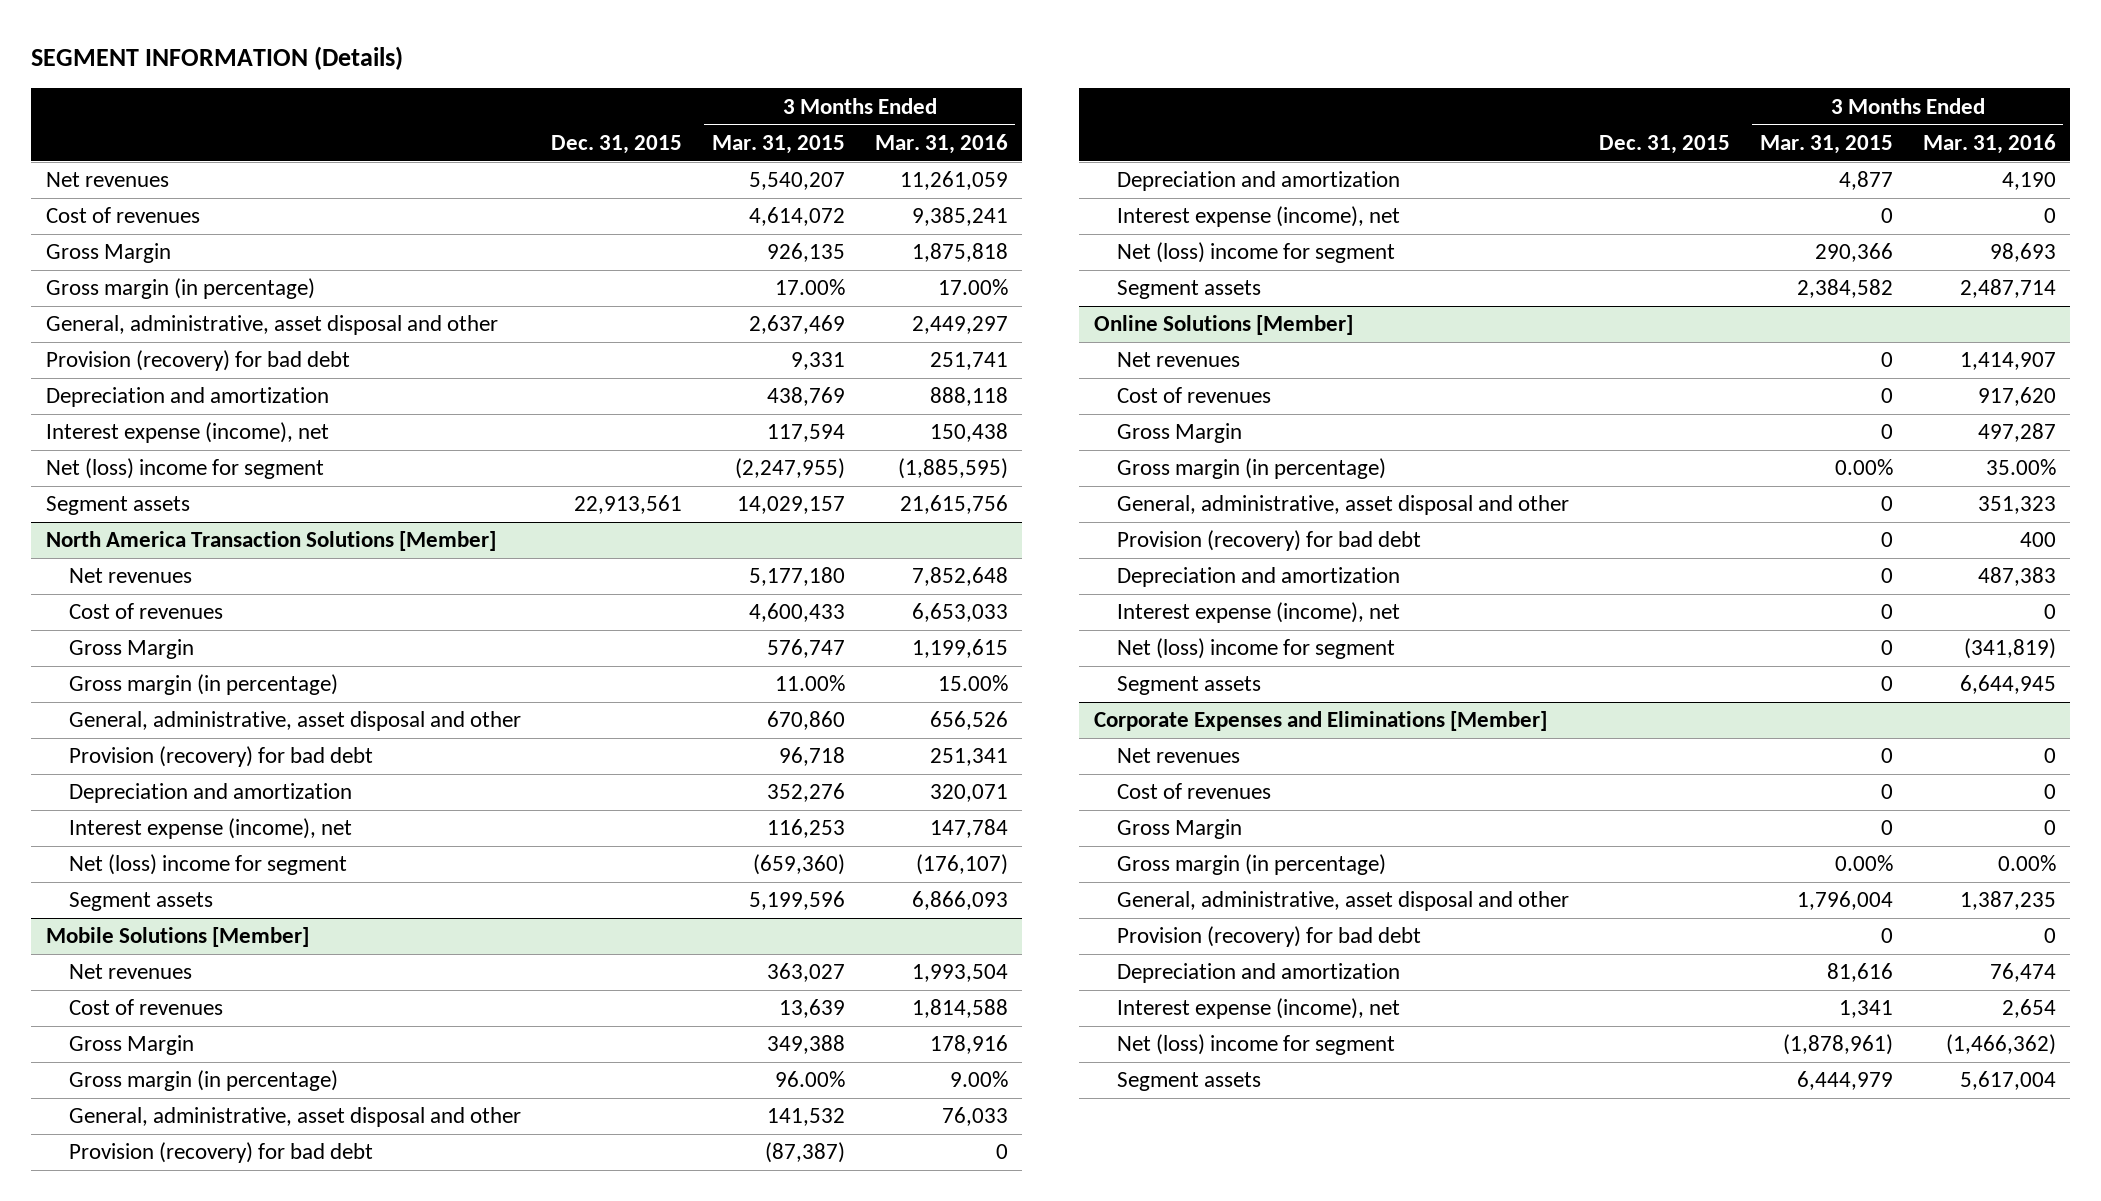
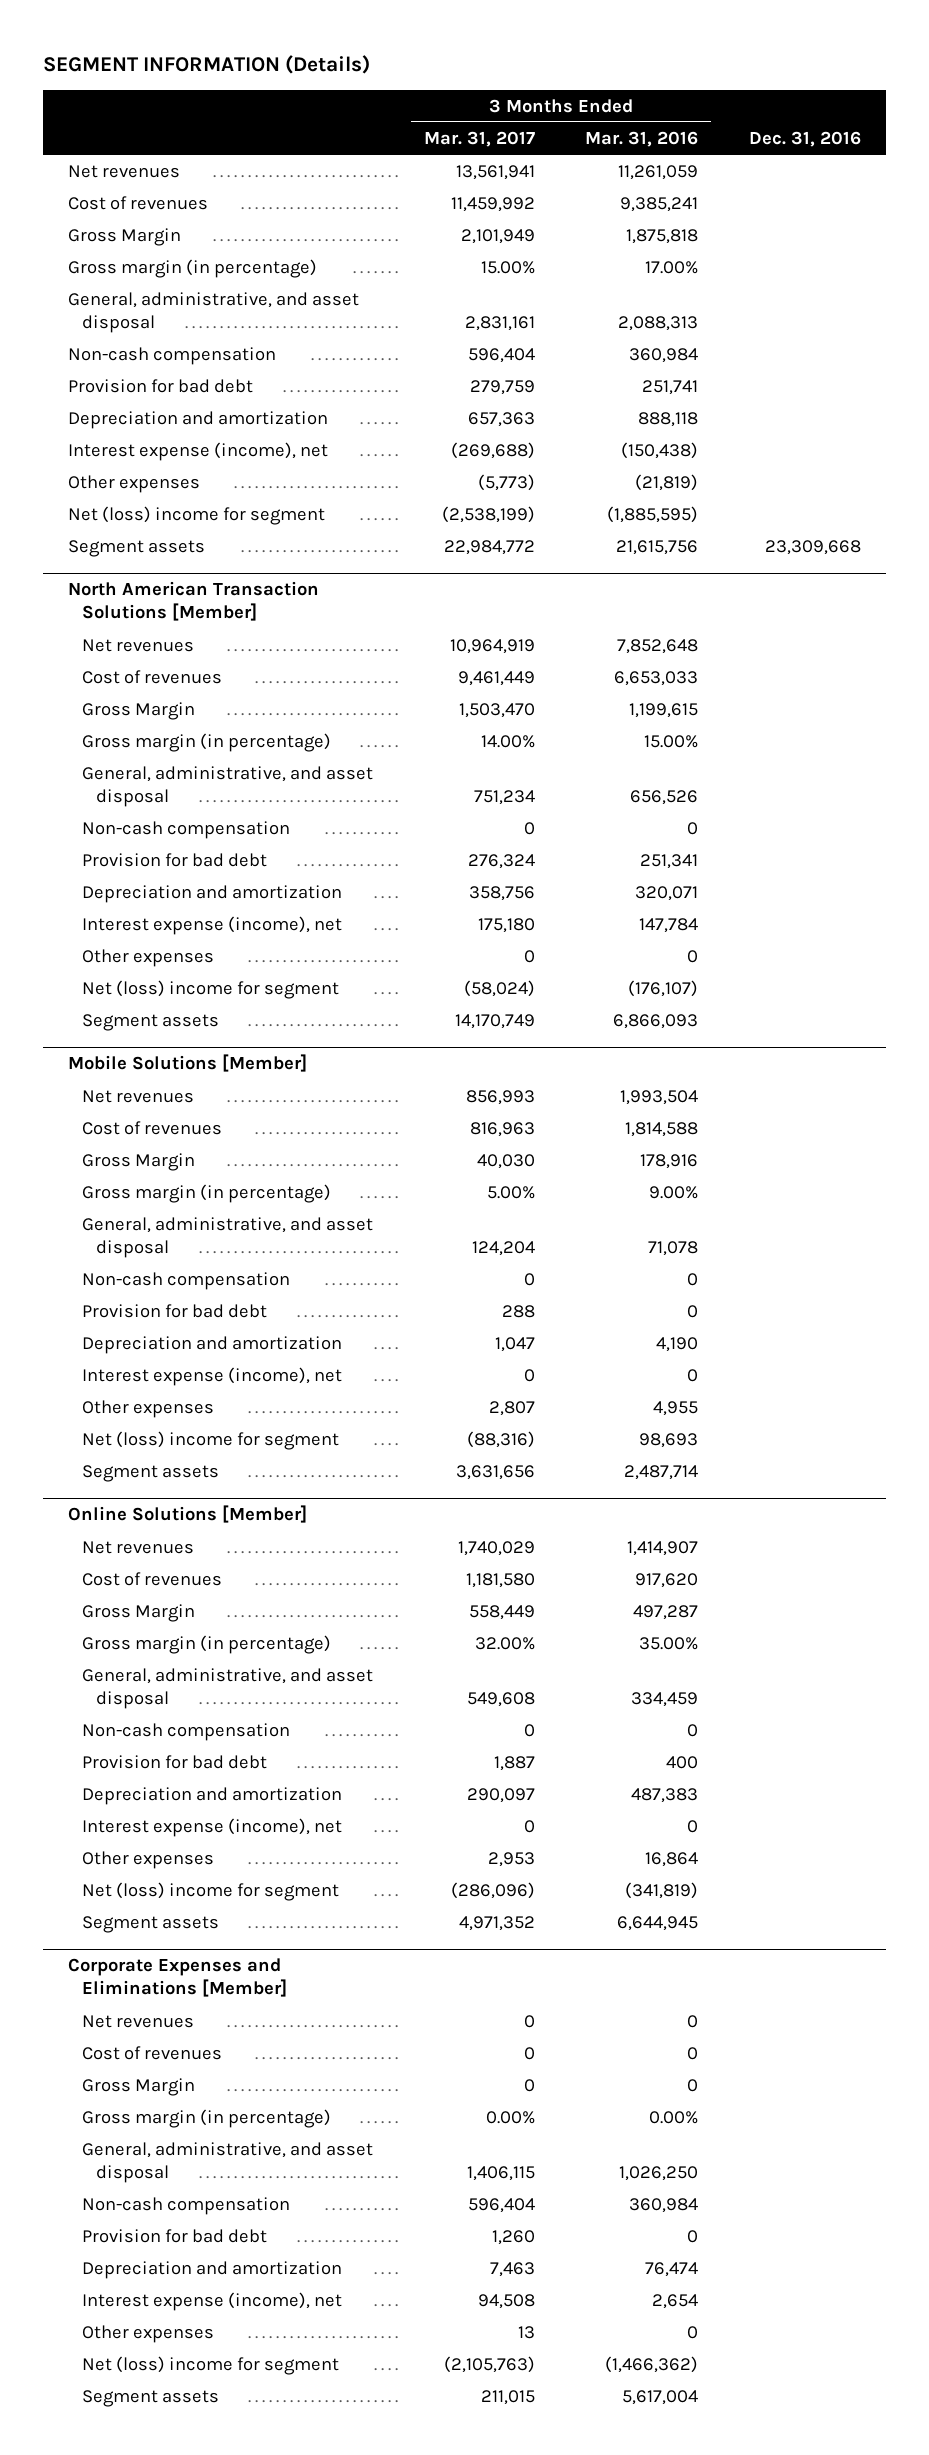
[550,135,682,155] Dec. 31, 2015 -> none
[711,135,845,155] Mar. 31, 2015 -> none
none -> [423,130,535,147] Mar. 31, 2017
none -> [749,130,862,147] Dec. 31, 2016
[45,315,498,336] General, administrative, asset disposal and other -> [68,291,360,333] General, administrative, and asset disposal
[911,316,1008,335] 2,449,297 -> [618,315,699,331] 2,088,313
none -> [68,346,277,365] Non-cash compensation
[45,350,350,372] Provision (recovery) for bad debt -> [68,378,254,393] Provision for bad debt
[929,423,1008,443] 150,438 -> [621,441,699,459] (150,438)
none -> [68,474,201,493] Other expenses
[45,531,496,552] North America Transaction Solutions [Member] -> [68,581,320,622] North American Transaction Solutions [Member]
[69,711,522,732] General, administrative, asset disposal and other -> [81,765,373,807] General, administrative, and asset disposal
none -> [81,820,290,839] Non-cash compensation
[69,746,374,768] Provision (recovery) for bad debt -> [81,852,267,867] Provision for bad debt
none -> [81,948,214,967] Other expenses
[69,1107,522,1128] General, administrative, asset disposal and other -> [81,1216,373,1258] General, administrative, and asset disposal
[941,1107,1008,1127] 76,033 -> [648,1240,699,1256] 71,078
none -> [81,1271,290,1290] Non-cash compensation
[69,1142,374,1164] Provision (recovery) for bad debt -> [81,1303,267,1318] Provision for bad debt
none -> [81,1399,214,1418] Other expenses
[1117,495,1570,516] General, administrative, asset disposal and other -> [81,1667,373,1709] General, administrative, and asset disposal
[1977,496,2056,515] 351,323 -> [631,1691,699,1707] 334,459
none -> [81,1722,290,1741] Non-cash compensation
[1117,530,1422,552] Provision (recovery) for bad debt -> [81,1754,267,1769] Provision for bad debt
none -> [81,1850,214,1869] Other expenses
[1117,891,1570,912] General, administrative, asset disposal and other -> [81,2141,373,2183] General, administrative, and asset disposal
[1959,891,2056,911] 1,387,235 -> [619,2165,699,2181] 1,026,250
none -> [81,2196,290,2215] Non-cash compensation
[1117,926,1422,948] Provision (recovery) for bad debt -> [81,2228,267,2243] Provision for bad debt
none -> [81,2324,214,2343] Other expenses

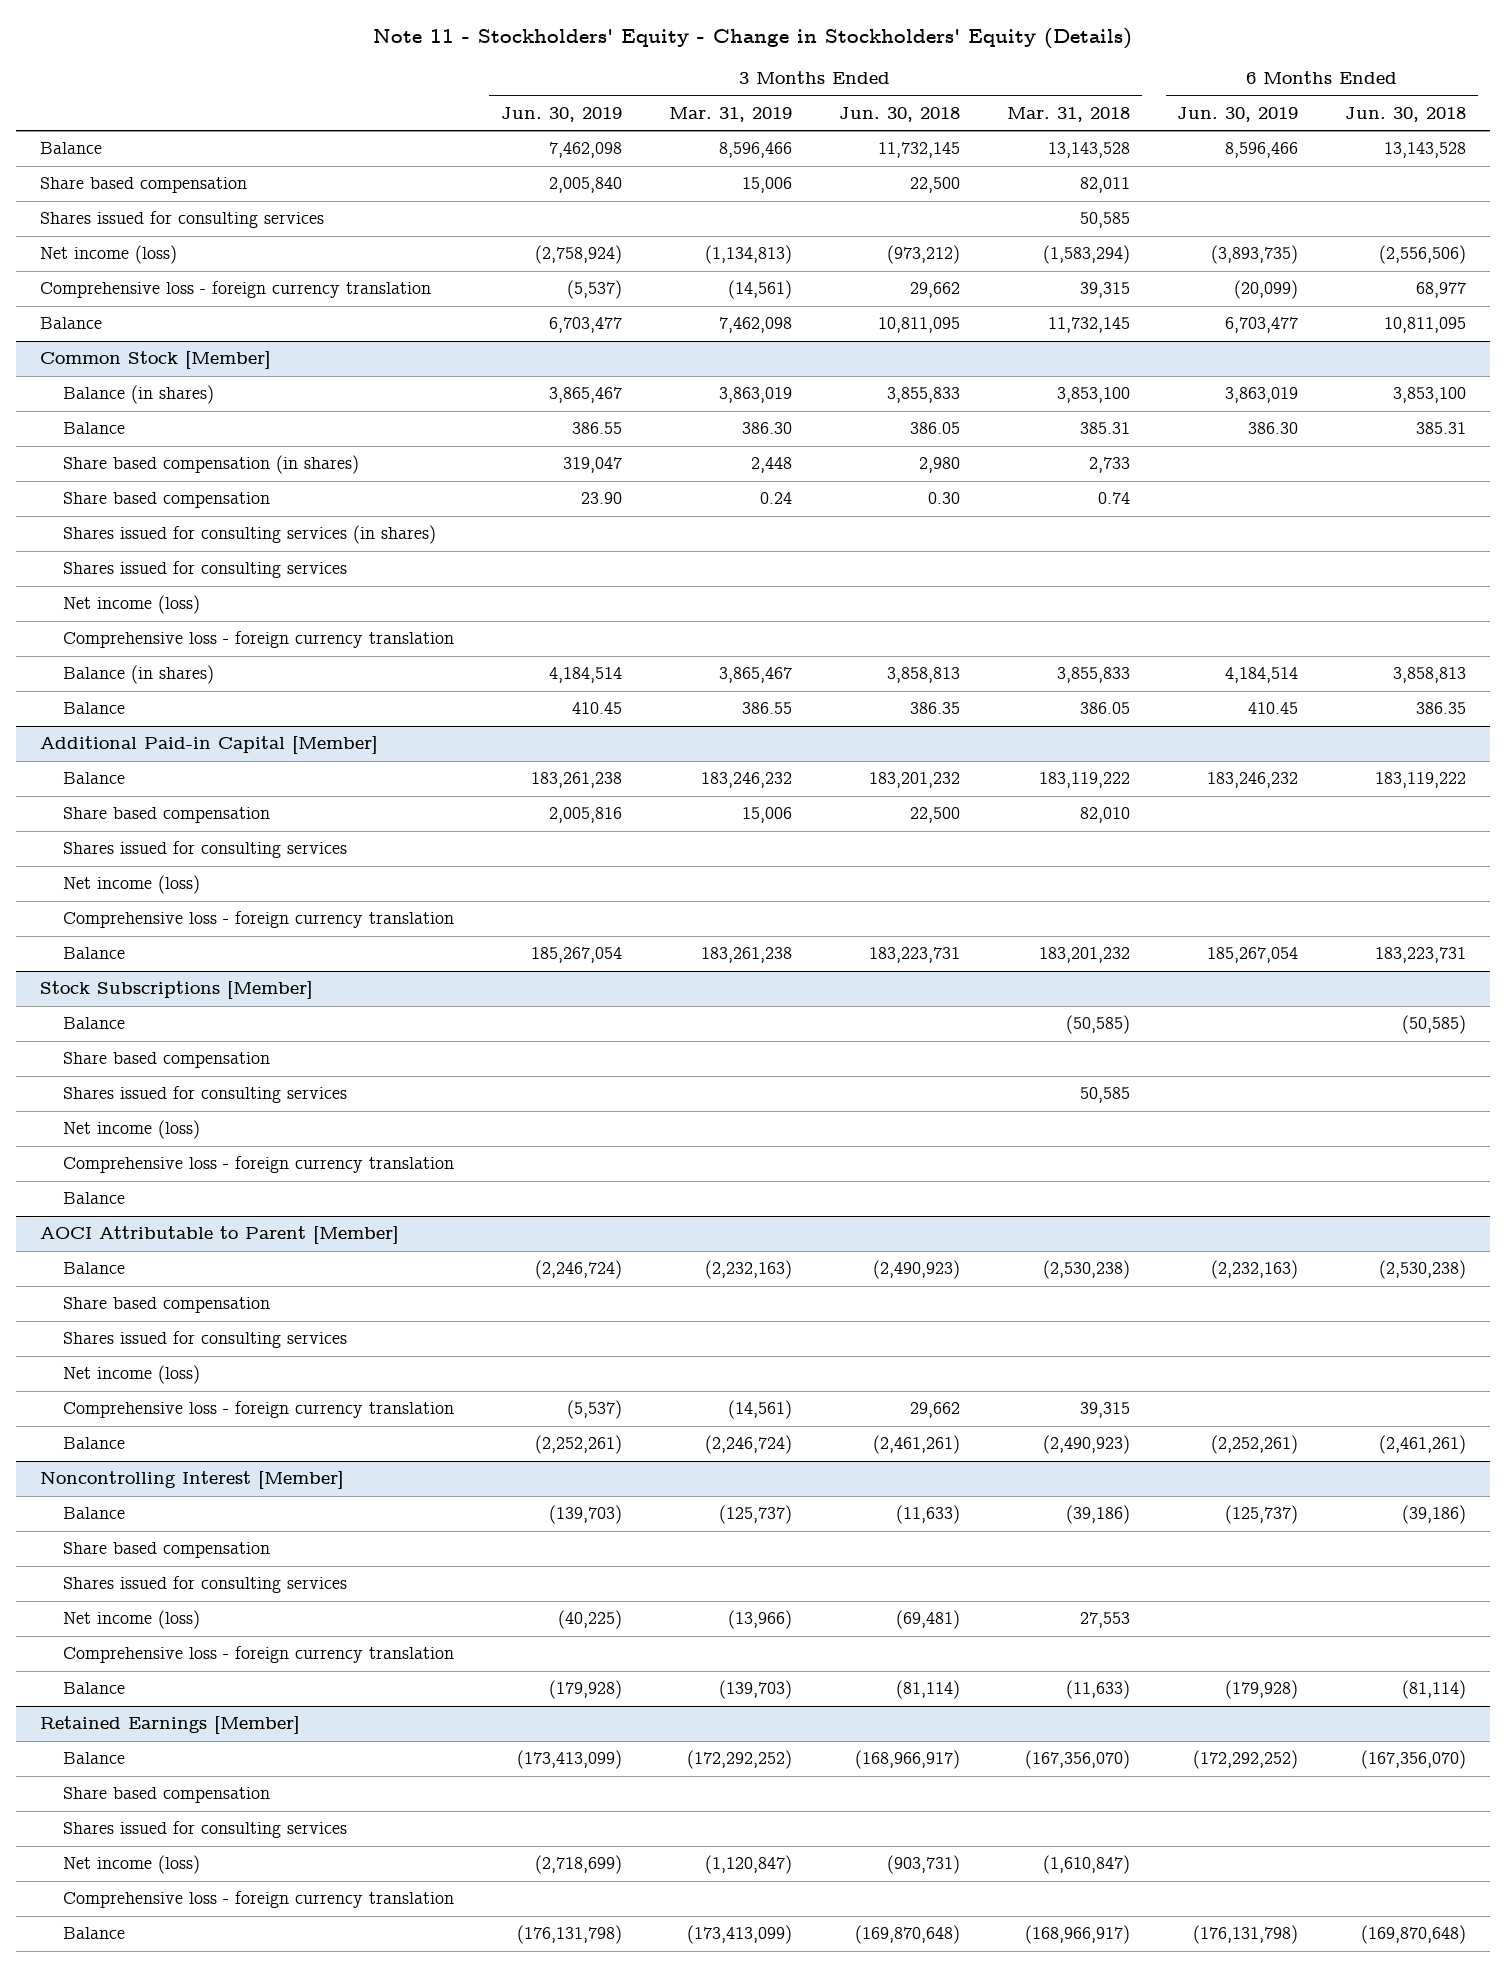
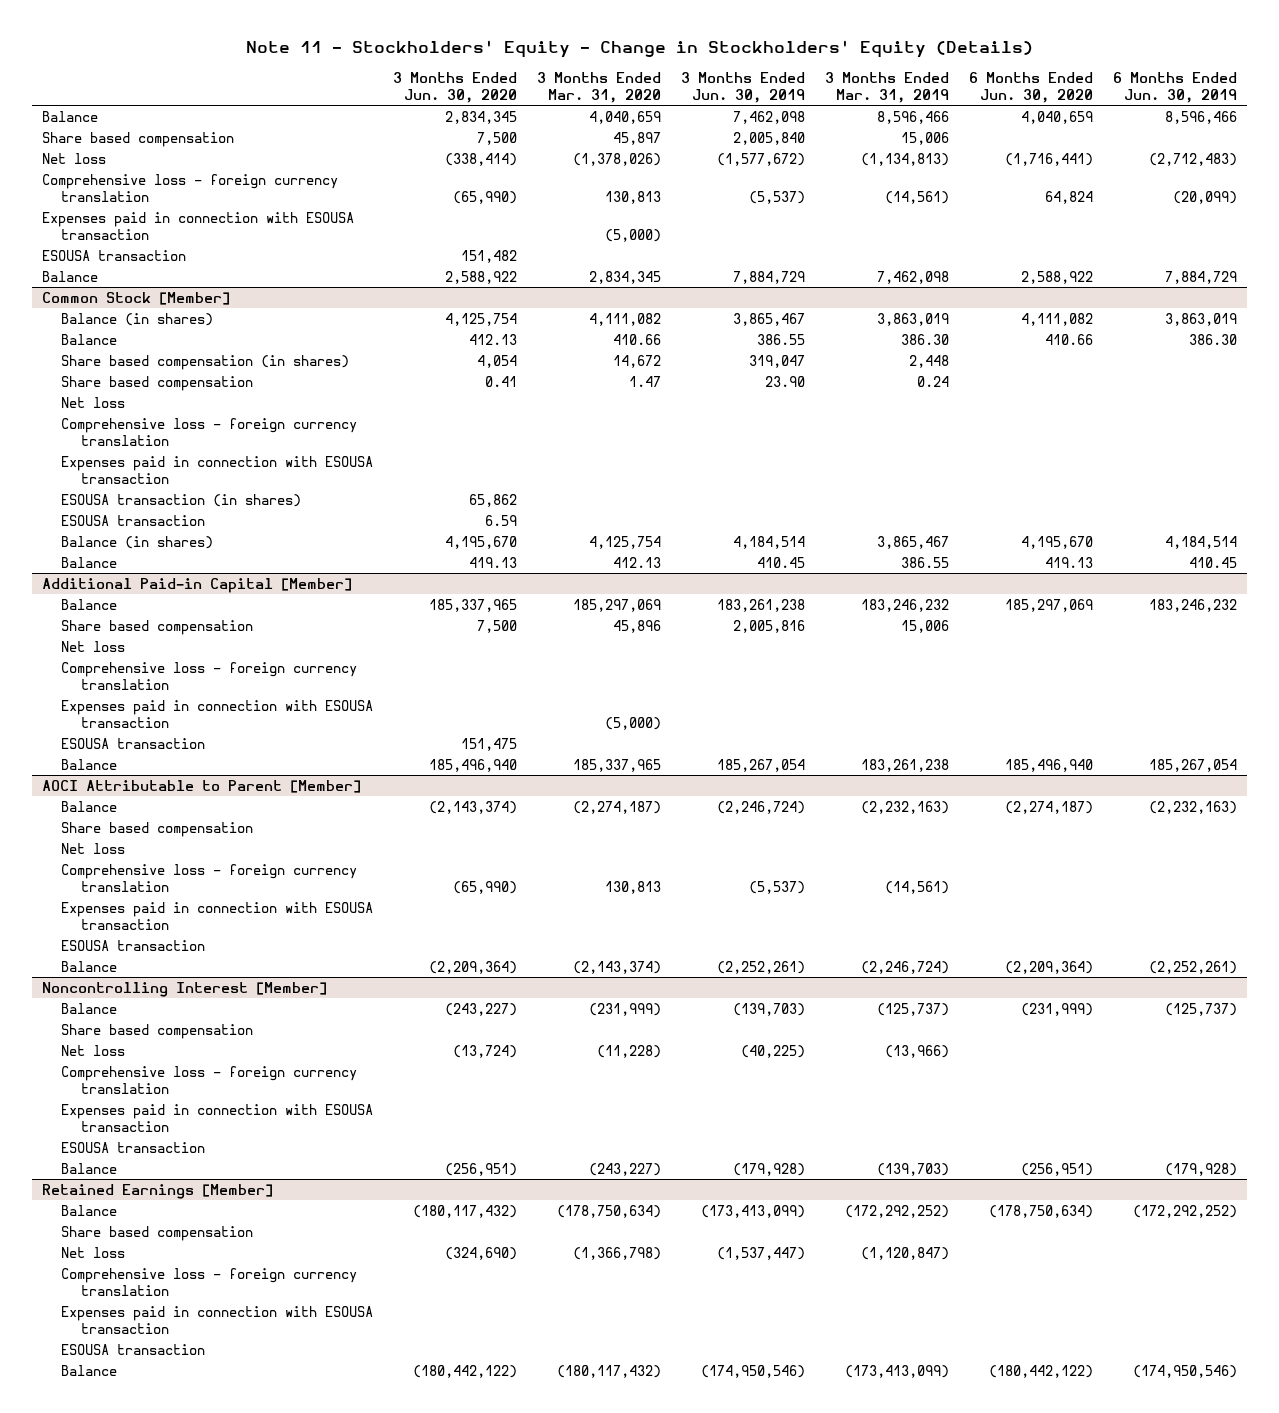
[839,107,961,123] Jun. 30, 2018 -> none
[1007,107,1131,123] Mar. 31, 2018 -> none
[1345,107,1467,123] Jun. 30, 2018 -> none
none -> [393,71,518,104] 3 Months Ended Jun. 30, 2020
none -> [537,71,662,104] 3 Months Ended Mar. 31, 2020
none -> [969,71,1094,104] 6 Months Ended Jun. 30, 2020
[40,211,325,229] Shares issued for consulting services -> none
[40,245,178,265] Net income (loss) -> [41,152,106,164] Net loss
[534,245,622,265] (2,758,924) -> [717,152,806,166] (1,577,672)
[1211,245,1299,265] (3,893,735) -> [1149,152,1238,166] (2,712,483)
none -> [41,211,354,240] Expenses paid in connection with ESOUSA transaction
none -> [41,249,186,261] ESOUSA transaction
[548,317,622,334] 6,703,477 -> [733,270,806,284] 7,884,729
[1225,317,1299,334] 6,703,477 -> [1165,270,1238,284] 7,884,729
[62,525,436,545] Shares issued for consulting services (in shares) -> none
[62,561,347,579] Shares issued for consulting services -> none
[62,595,200,615] Net income (loss) -> [61,396,126,408] Net loss
none -> [61,455,374,484] Expenses paid in connection with ESOUSA transaction
none -> [61,493,302,507] ESOUSA transaction (in shares)
none -> [61,514,206,526] ESOUSA transaction
[62,841,347,859] Shares issued for consulting services -> none
[62,875,200,895] Net income (loss) -> [61,640,126,652] Net loss
none -> [61,699,374,728] Expenses paid in connection with ESOUSA transaction
none -> [61,737,206,749] ESOUSA transaction
[40,981,314,1000] Stock Subscriptions [Member] -> none
[62,1017,125,1030] Balance -> none
[62,1052,270,1069] Share based compensation -> none
[62,1086,347,1104] Shares issued for consulting services -> none
[62,1120,200,1140] Net income (loss) -> none
[62,1156,454,1174] Comprehensive loss - foreign currency translation -> none
[62,1192,125,1205] Balance -> none
[62,1331,347,1349] Shares issued for consulting services -> none
[62,1365,200,1385] Net income (loss) -> [61,842,126,854] Net loss
none -> [61,901,374,930] Expenses paid in connection with ESOUSA transaction
none -> [61,939,206,951] ESOUSA transaction
[62,1576,347,1594] Shares issued for consulting services -> none
[62,1610,200,1630] Net income (loss) -> [61,1044,126,1056] Net loss
none -> [61,1103,374,1132] Expenses paid in connection with ESOUSA transaction
none -> [61,1141,206,1153] ESOUSA transaction
[62,1821,347,1839] Shares issued for consulting services -> none
[62,1855,200,1875] Net income (loss) -> [61,1246,126,1258] Net loss
[534,1855,622,1875] (2,718,699) -> [717,1246,806,1260] (1,537,447)
none -> [61,1305,374,1334] Expenses paid in connection with ESOUSA transaction
none -> [61,1343,206,1355] ESOUSA transaction
[516,1925,622,1945] (176,131,798) -> [701,1364,806,1378] (174,950,546)
[1193,1925,1299,1945] (176,131,798) -> [1133,1364,1238,1378] (174,950,546)

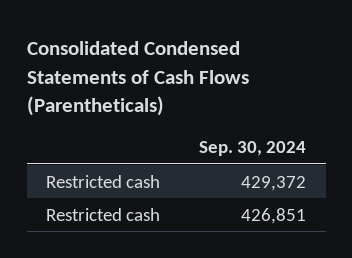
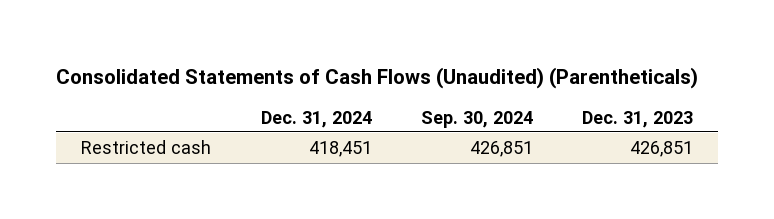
[26,41,249,117] Consolidated Condensed Statements of Cash Flows (Parentheticals) -> [56,67,699,90] Consolidated Statements of Cash Flows (Unaudited) (Parentheticals)
none -> [260,110,372,128] Dec. 31, 2024
none -> [582,110,694,128] Dec. 31, 2023
[46,174,161,188] Restricted cash -> none

